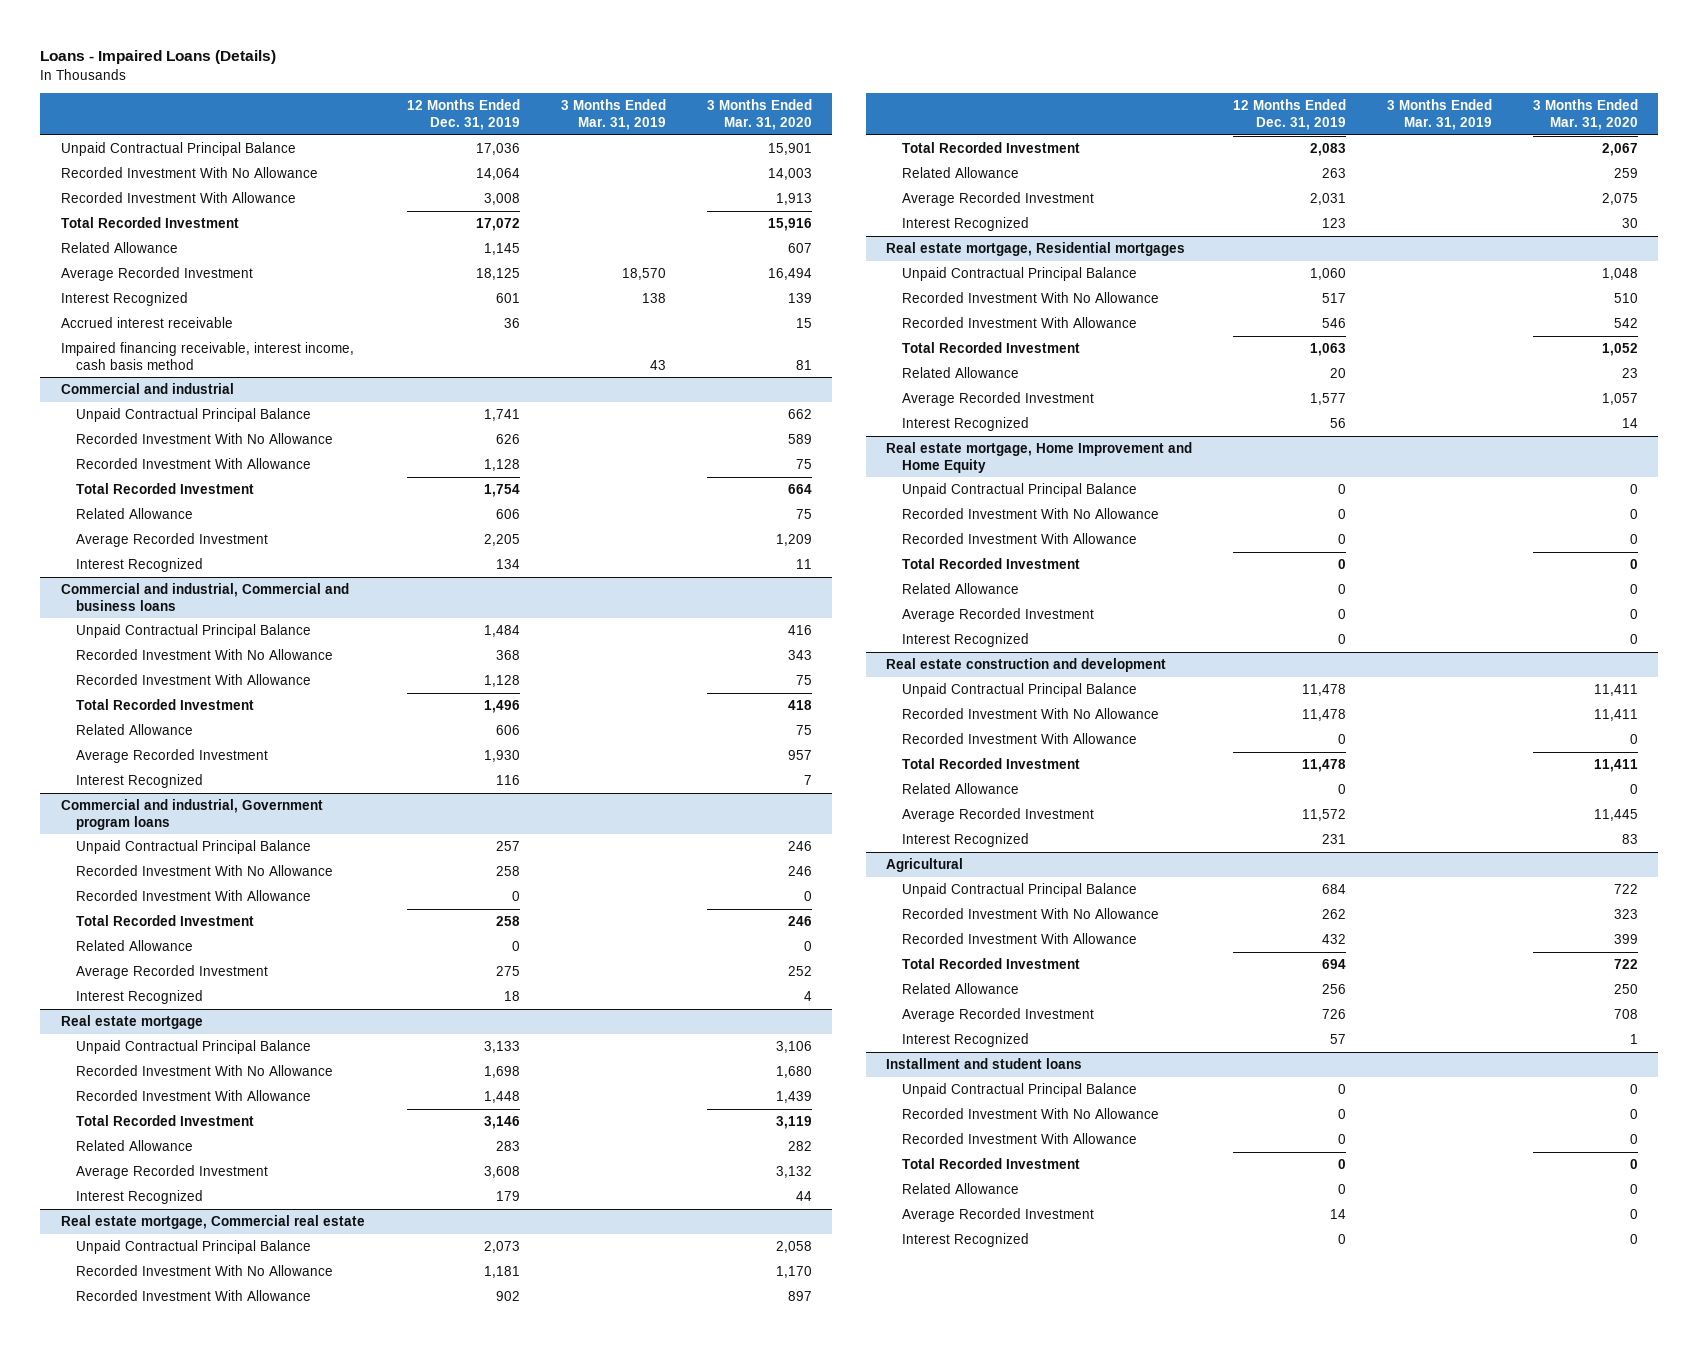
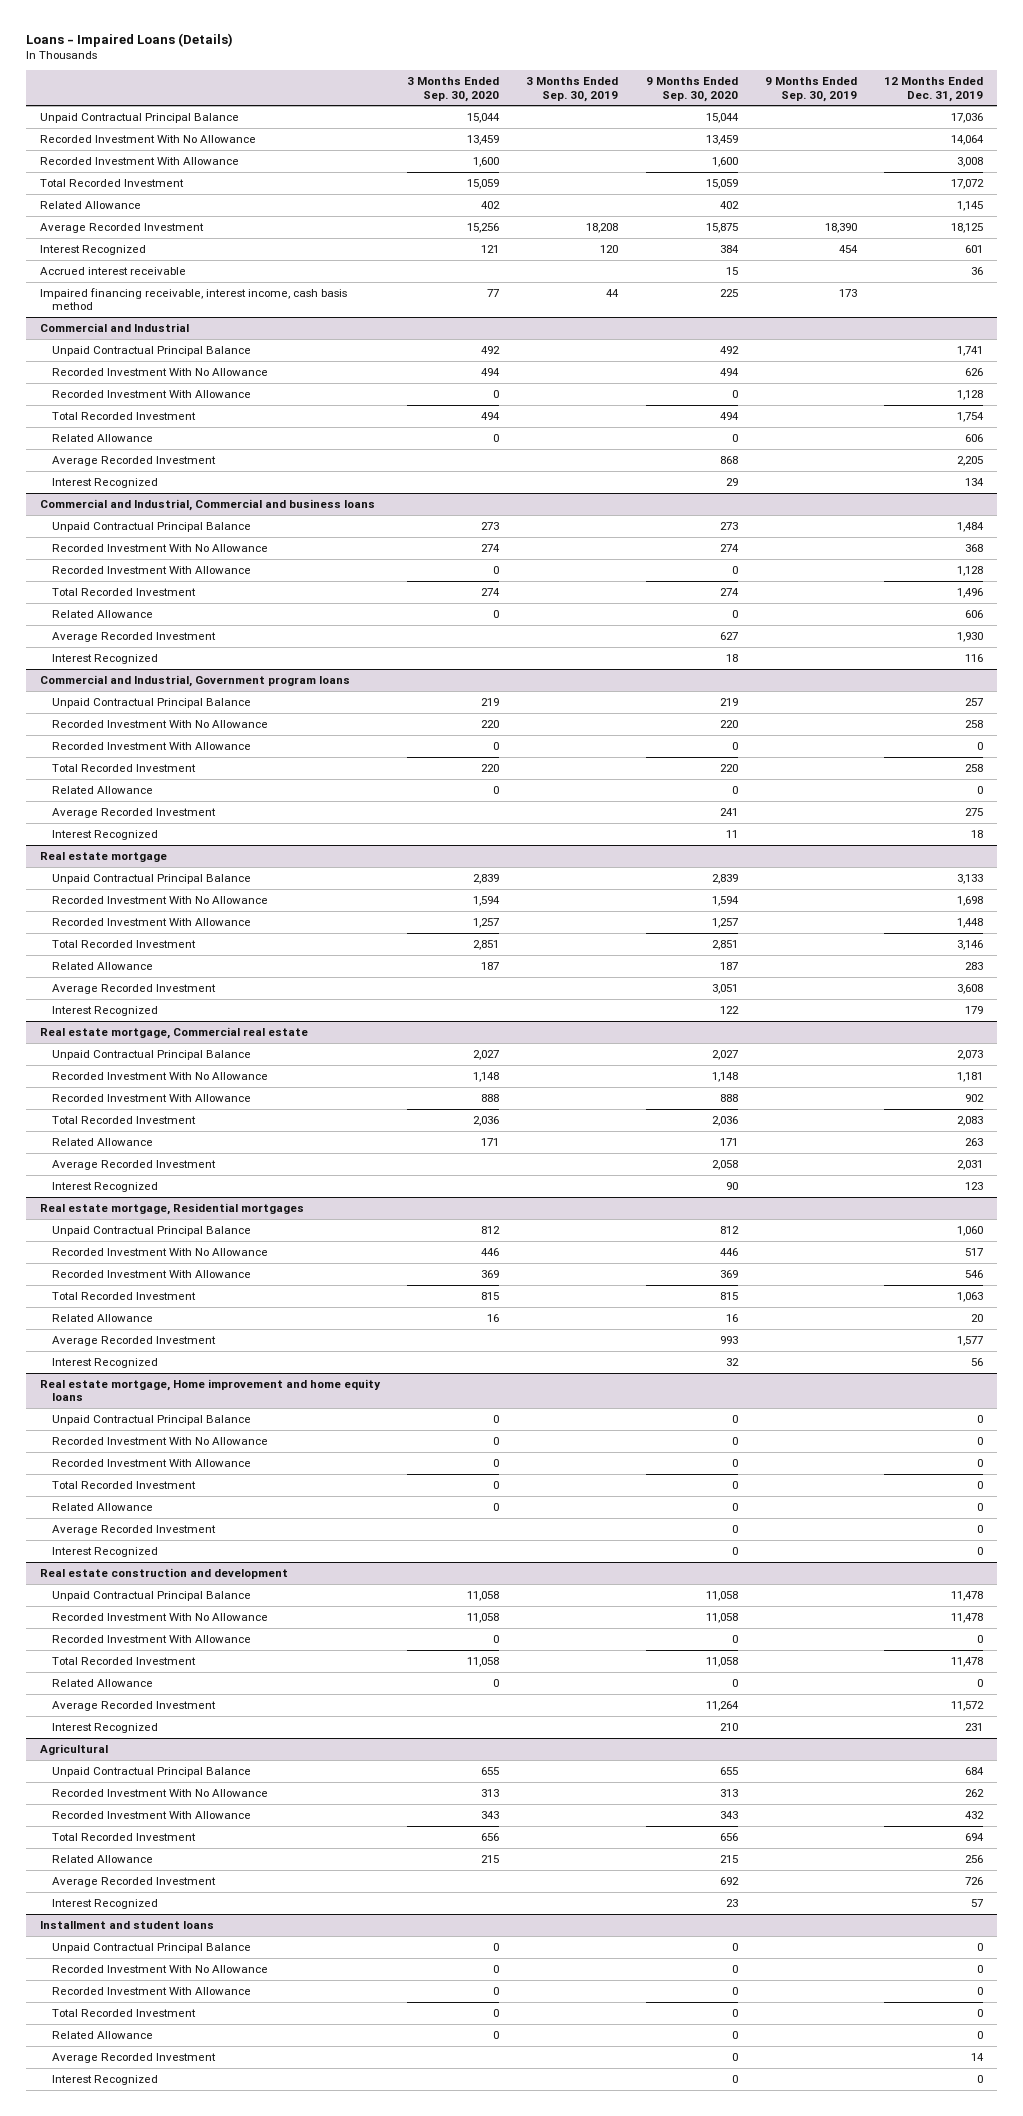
[561,99,667,130] 3 Months Ended Mar. 31, 2019 -> none
[706,99,812,130] 3 Months Ended Mar. 31, 2020 -> none
none -> [407,76,500,102] 3 Months Ended Sep. 30, 2020
none -> [526,76,619,102] 3 Months Ended Sep. 30, 2019
none -> [645,76,738,102] 9 Months Ended Sep. 30, 2020
none -> [765,76,858,102] 9 Months Ended Sep. 30, 2019
[60,383,234,395] Commercial and industrial -> [39,322,189,332] Commercial and Industrial
[60,583,349,611] Commercial and industrial, Commercial and business loans -> [39,498,375,511] Commercial and Industrial, Commercial and business loans
[60,799,323,830] Commercial and industrial, Government program loans -> [39,674,350,687] Commercial and Industrial, Government program loans
[886,442,1193,473] Real estate mortgage, Home Improvement and Home Equity -> [39,1378,381,1402] Real estate mortgage, Home improvement and home equity loans

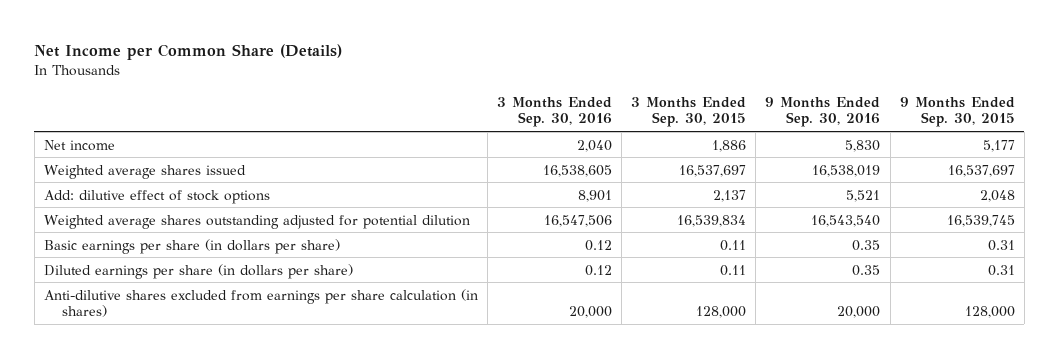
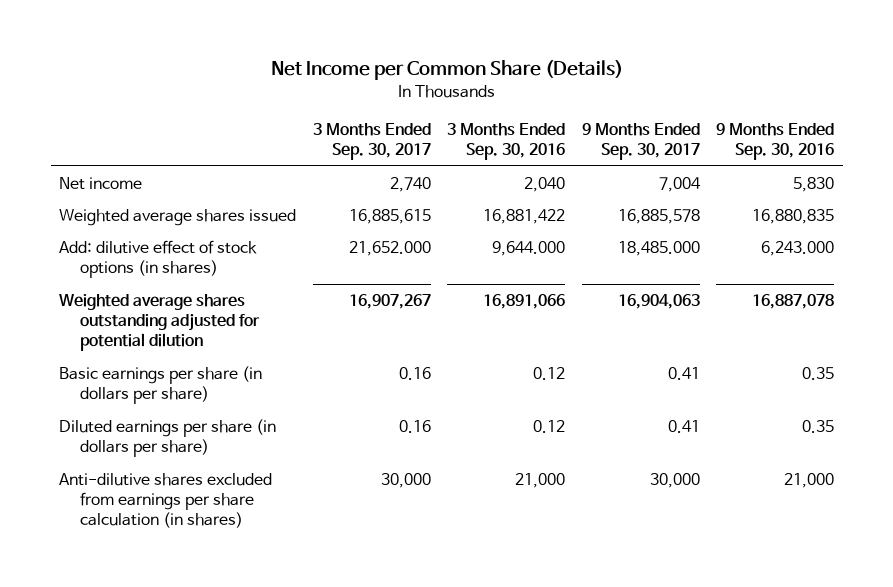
[631,96,747,128] 3 Months Ended Sep. 30, 2015 -> none
[899,96,1015,128] 9 Months Ended Sep. 30, 2015 -> none
none -> [312,123,431,161] 3 Months Ended Sep. 30, 2017
none -> [581,123,700,161] 9 Months Ended Sep. 30, 2017
[543,164,613,177] 16,538,605 -> [483,208,566,224] 16,881,422
[812,164,881,177] 16,538,019 -> [752,208,835,224] 16,880,835
[43,189,270,204] Add: dilutive effect of stock options -> [58,239,257,279] Add: dilutive effect of stock options (in shares)
[578,189,613,202] 8,901 -> [492,240,566,256] 9,644.000
[846,189,881,202] 5,521 -> [761,240,835,256] 6,243.000
[544,214,613,227] 16,547,506 -> [483,293,566,309] 16,891,066
[811,214,881,227] 16,543,540 -> [752,293,835,309] 16,887,078
[569,306,613,319] 20,000 -> [515,472,566,488] 21,000
[837,306,881,319] 20,000 -> [784,472,835,488] 21,000

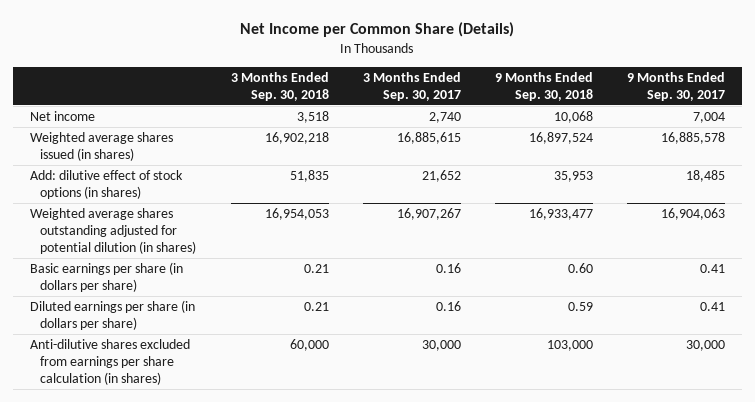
[447,123,566,161] 3 Months Ended Sep. 30, 2016 -> none
[716,123,835,161] 9 Months Ended Sep. 30, 2016 -> none
none -> [230,71,329,101] 3 Months Ended Sep. 30, 2018
none -> [494,71,593,101] 9 Months Ended Sep. 30, 2018
[58,208,296,226] Weighted average shares issued -> [29,131,173,161] Weighted average shares issued (in shares)
[348,240,431,256] 21,652.000 -> [421,169,461,182] 21,652
[617,240,700,256] 18,485.000 -> [686,169,726,182] 18,485
[58,293,260,352] Weighted average shares outstanding adjusted for potential dilution -> [29,207,197,254] Weighted average shares outstanding adjusted for potential dilution (in shares)

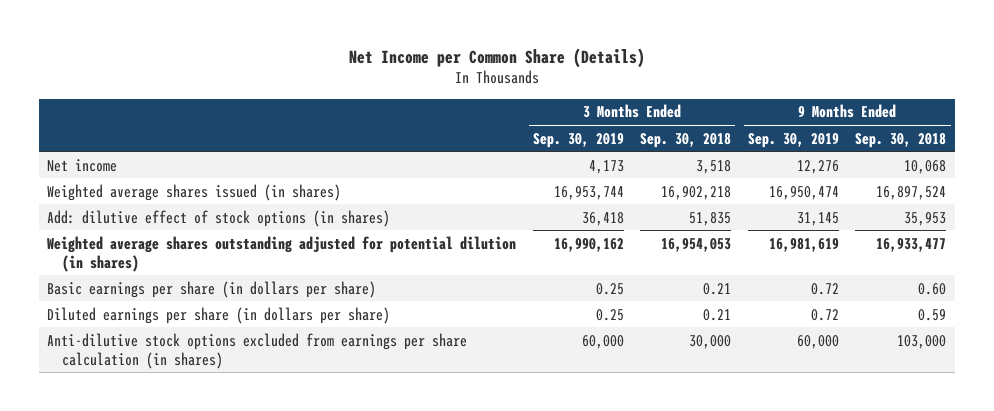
[362,71,461,101] 3 Months Ended Sep. 30, 2017 -> none
[627,71,726,101] 9 Months Ended Sep. 30, 2017 -> none
none -> [532,132,624,148] Sep. 30, 2019
none -> [747,132,839,148] Sep. 30, 2019
[29,338,190,385] Anti-dilutive shares excluded from earnings per share calculation (in shares) -> [47,332,468,369] Anti-dilutive stock options excluded from earnings per share calculation (in shares)
[289,338,329,351] 60,000 -> [689,334,732,349] 30,000

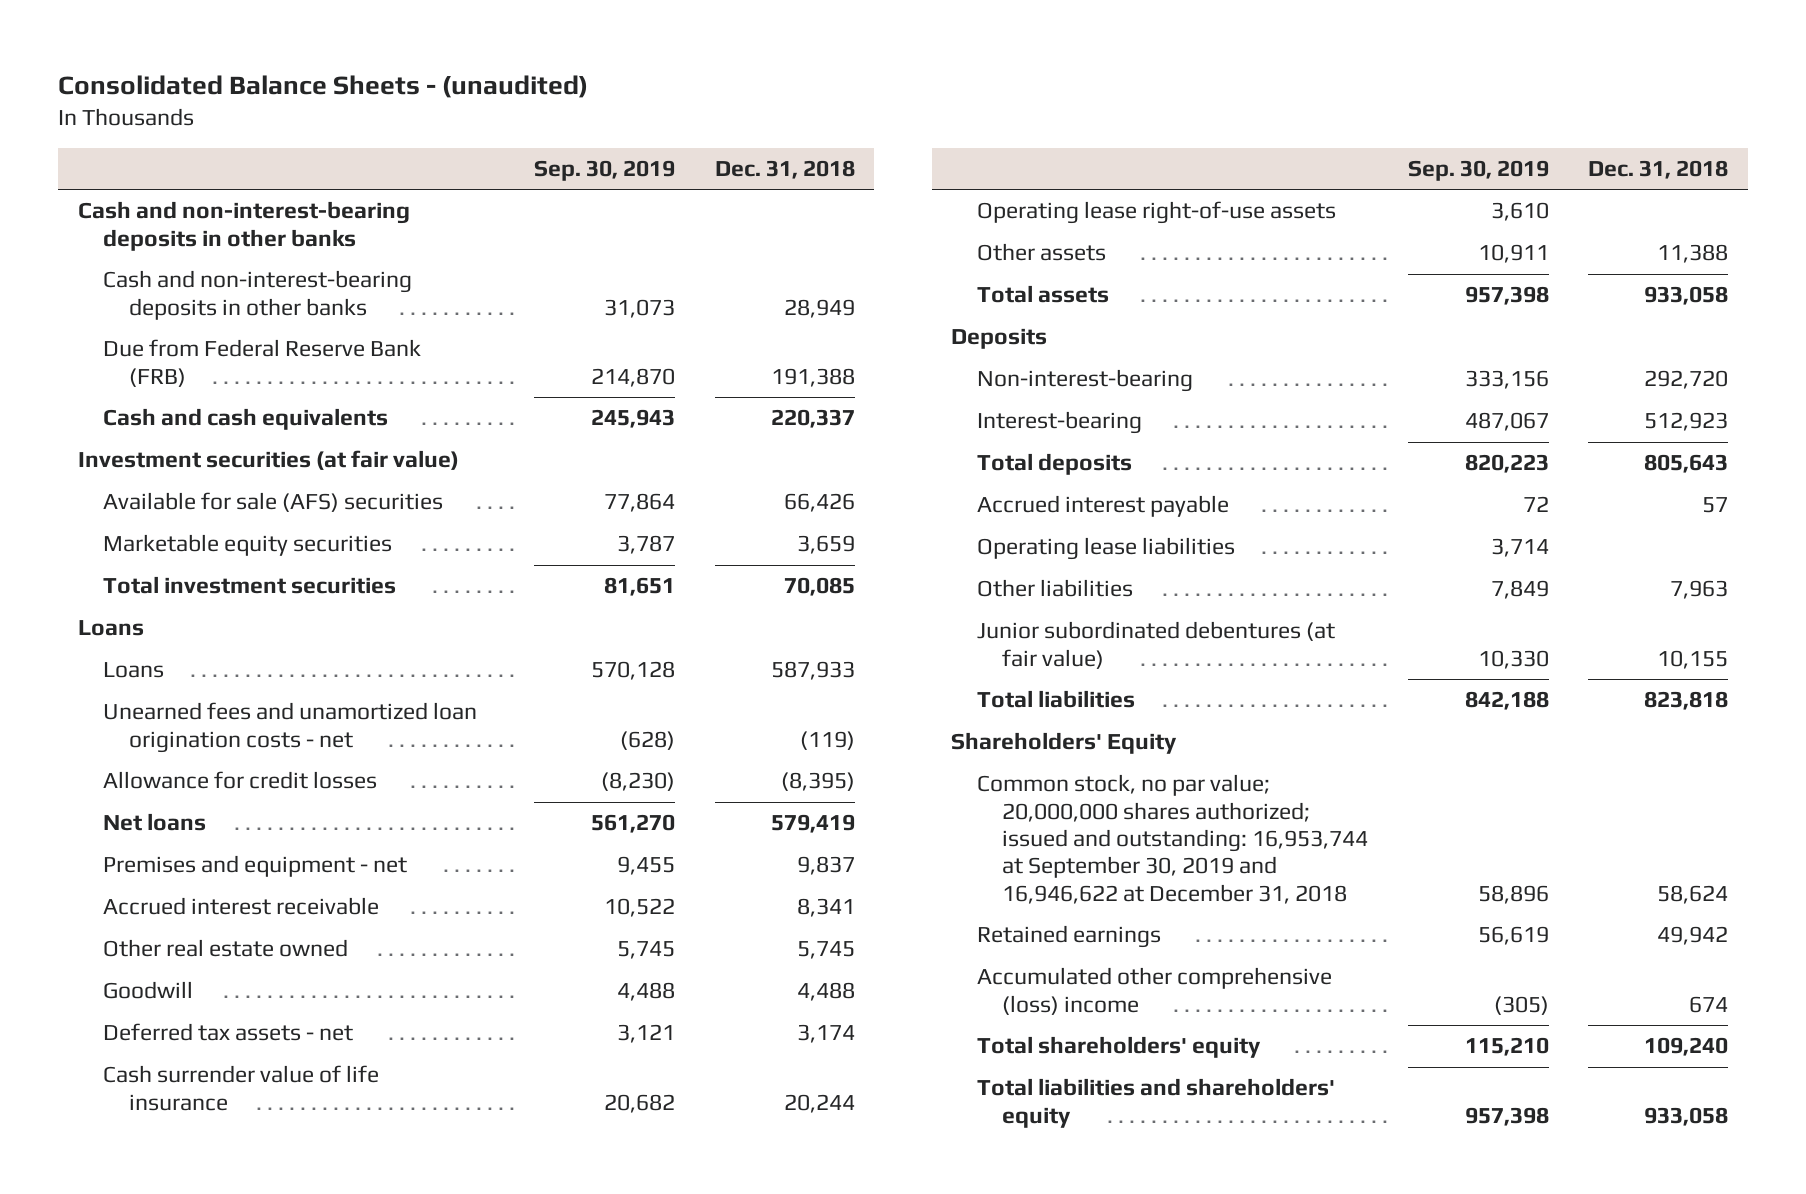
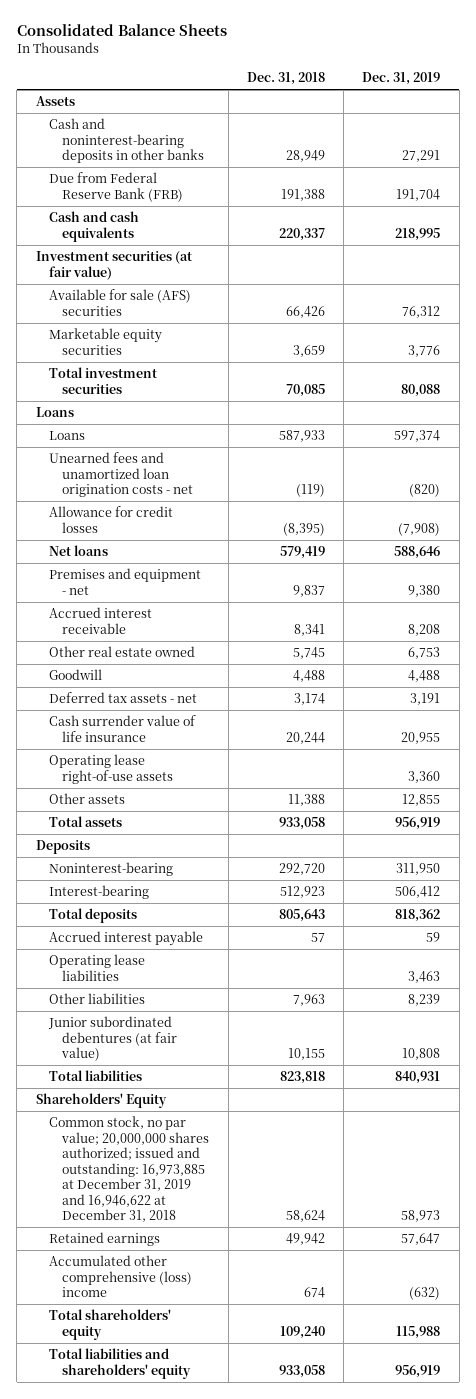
[58,74,589,98] Consolidated Balance Sheets - (unaudited) -> [16,24,227,37] Consolidated Balance Sheets
[534,159,676,181] Sep. 30, 2019 -> none
none -> [362,72,441,86] Dec. 31, 2019
[77,201,410,251] Cash and non-interest-bearing deposits in other banks -> none
none -> [35,96,75,107] Assets
[103,270,413,320] Cash and non-interest-bearing deposits in other banks -> [49,118,205,164] Cash and noninterest-bearing deposits in other banks
[976,369,1193,393] Non-interest-bearing -> [49,862,174,877] Noninterest-bearing
[976,774,1369,904] Common stock, no par value; 20,000,000 shares authorized; issued and outstanding: 16,953,744 at September 30, 2019 and 16,946,622 at December 31, 2018 -> [49,1116,210,1223] Common stock, no par value; 20,000,000 shares authorized; issued and outstanding: 16,973,885 at December 31, 2019 and 16,946,622 at December 31, 2018

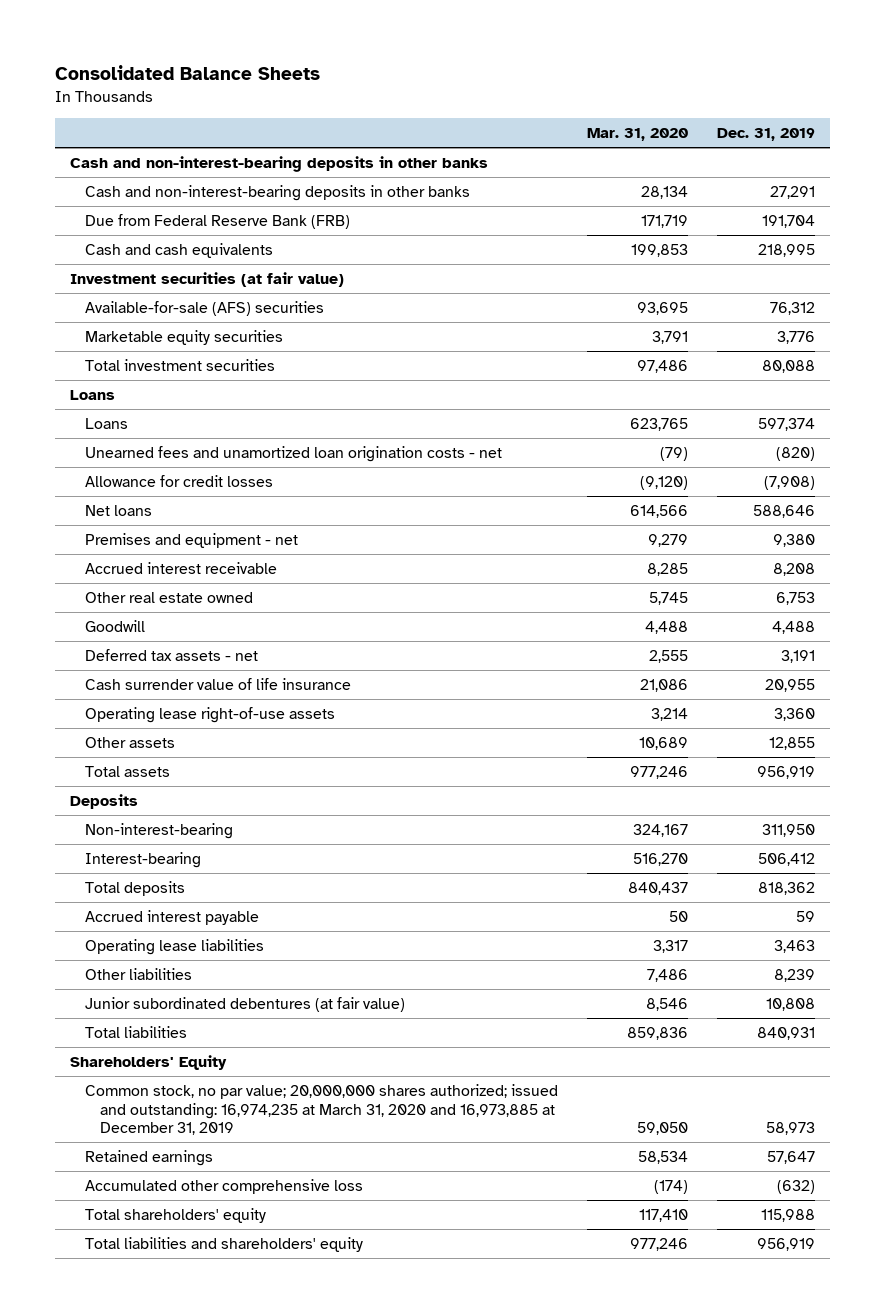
[246,72,325,86] Dec. 31, 2018 -> none
none -> [587,128,689,142] Mar. 31, 2020
[35,96,75,107] Assets -> none
none -> [69,156,488,173] Cash and non-interest-bearing deposits in other banks
[49,118,205,164] Cash and noninterest-bearing deposits in other banks -> [84,185,470,202] Cash and non-interest-bearing deposits in other banks
[49,289,192,316] Available for sale (AFS) securities -> [84,301,324,317] Available-for-sale (AFS) securities
[49,862,174,877] Noninterest-bearing -> [84,823,233,840] Non-interest-bearing
[49,1116,210,1223] Common stock, no par value; 20,000,000 shares authorized; issued and outstanding: 16,973,885 at December 31, 2019 and 16,946,622 at December 31, 2018 -> [84,1084,558,1136] Common stock, no par value; 20,000,000 shares authorized; issued and outstanding: 16,974,235 at March 31, 2020 and 16,973,885 at December 31, 2019
[49,1255,193,1298] Accumulated other comprehensive (loss) income -> [84,1179,363,1195] Accumulated other comprehensive loss

